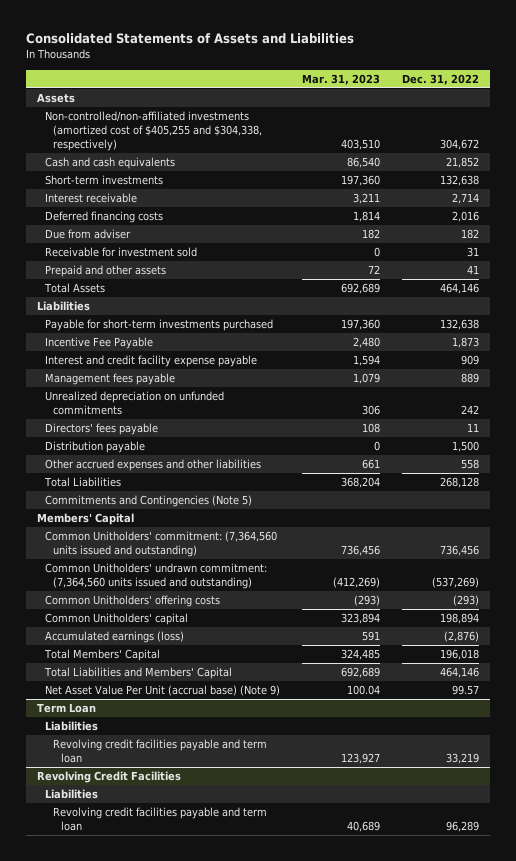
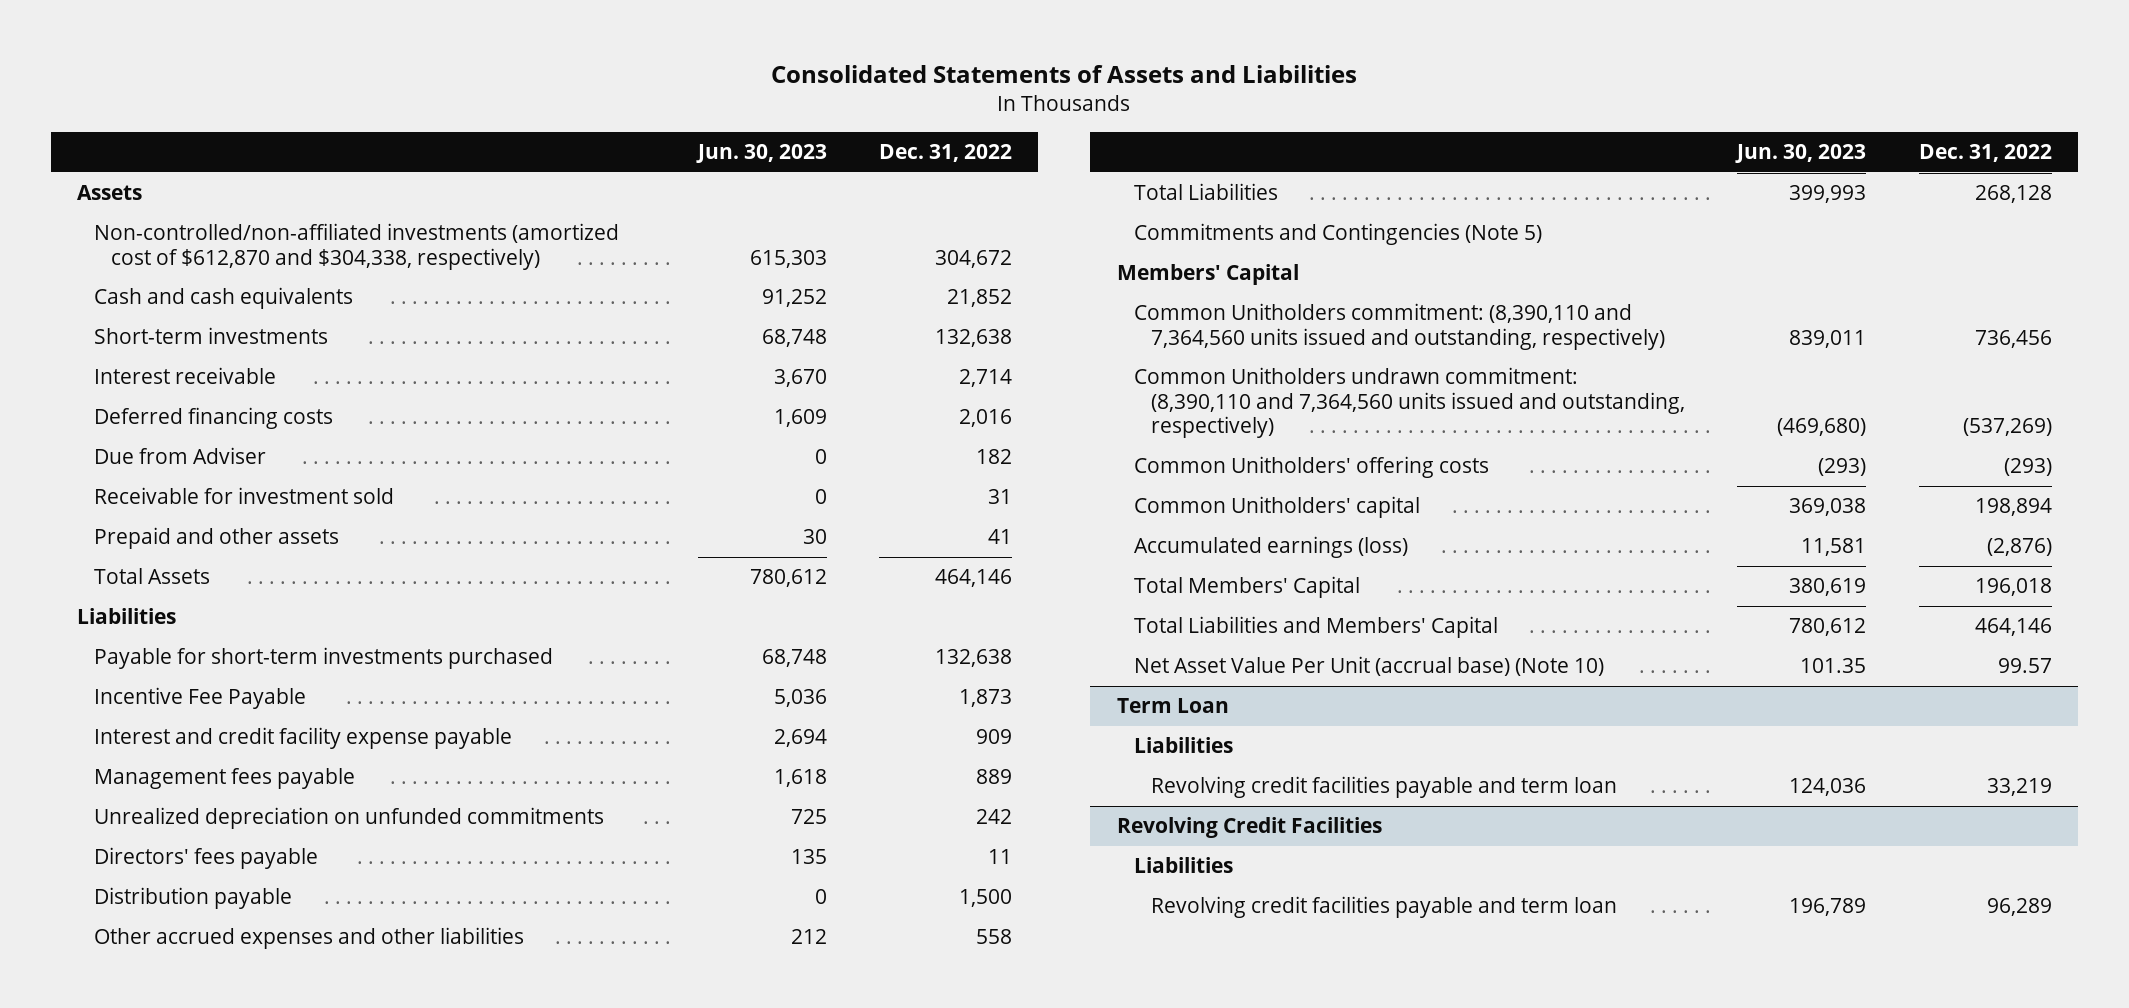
[301,73,380,85] Mar. 31, 2023 -> none
none -> [695,144,827,164] Jun. 30, 2023
[44,111,262,151] Non-controlled/non-affiliated investments (amortized cost of $405,255 and $304,338, respectively) -> [94,223,620,270] Non-controlled/non-affiliated investments (amortized cost of $612,870 and $304,338, respectively)
[44,229,131,240] Due from adviser -> [94,447,267,465] Due from Adviser
[44,531,277,558] Common Unitholders' commitment: (7,364,560 units issued and outstanding) -> [1133,303,1665,350] Common Unitholders commitment: (8,390,110 and 7,364,560 units issued and outstanding, respectively)
[44,563,267,590] Common Unitholders' undrawn commitment: (7,364,560 units issued and outstanding) -> [1133,367,1685,439] Common Unitholders undrawn commitment: (8,390,110 and 7,364,560 units issued and outstanding, respectively)
[44,685,280,697] Net Asset Value Per Unit (accrual base) (Note 9) -> [1133,656,1604,677] Net Asset Value Per Unit (accrual base) (Note 10)

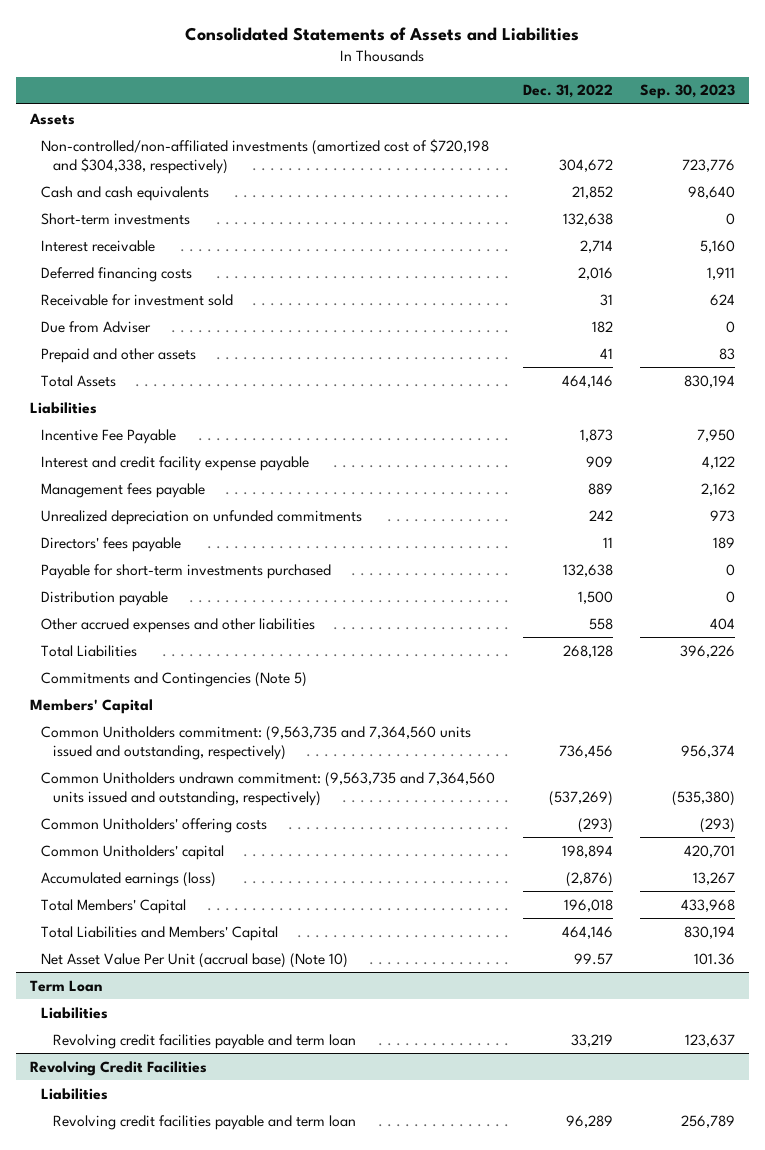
[695,144,827,164] Jun. 30, 2023 -> none
none -> [640,84,736,100] Sep. 30, 2023
[94,223,620,270] Non-controlled/non-affiliated investments (amortized cost of $612,870 and $304,338, respectively) -> [41,138,490,174] Non-controlled/non-affiliated investments (amortized cost of $720,198 and $304,338, respectively)
[94,447,267,465] Due from Adviser -> [41,320,152,333] Due from Adviser
[94,647,554,670] Payable for short-term investments purchased -> [41,563,332,579] Payable for short-term investments purchased
[1133,303,1665,350] Common Unitholders commitment: (8,390,110 and 7,364,560 units issued and outstanding, respectively) -> [41,725,472,760] Common Unitholders commitment: (9,563,735 and 7,364,560 units issued and outstanding, respectively)
[1133,367,1685,439] Common Unitholders undrawn commitment: (8,390,110 and 7,364,560 units issued and outstanding, respectively) -> [41,771,496,806] Common Unitholders undrawn commitment: (9,563,735 and 7,364,560 units issued and outstanding, respectively)

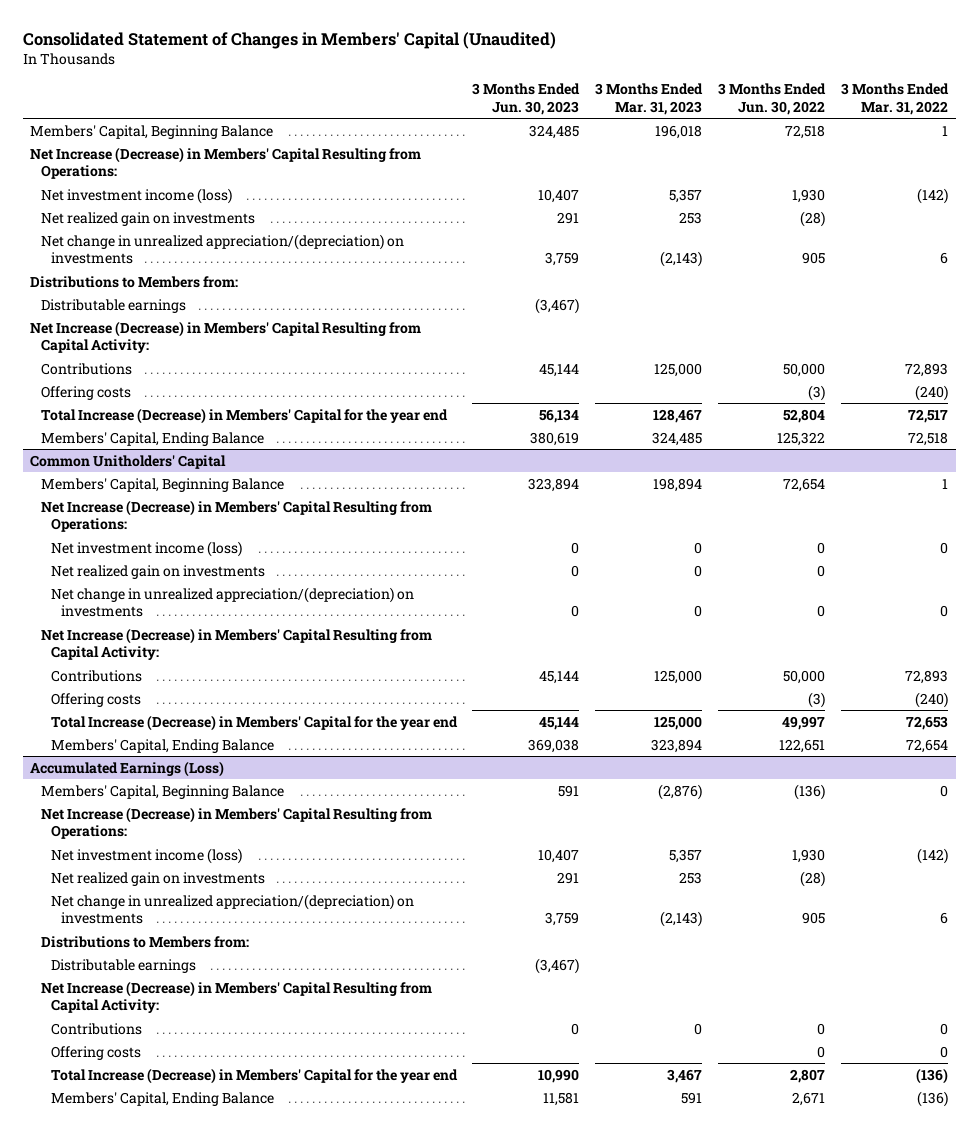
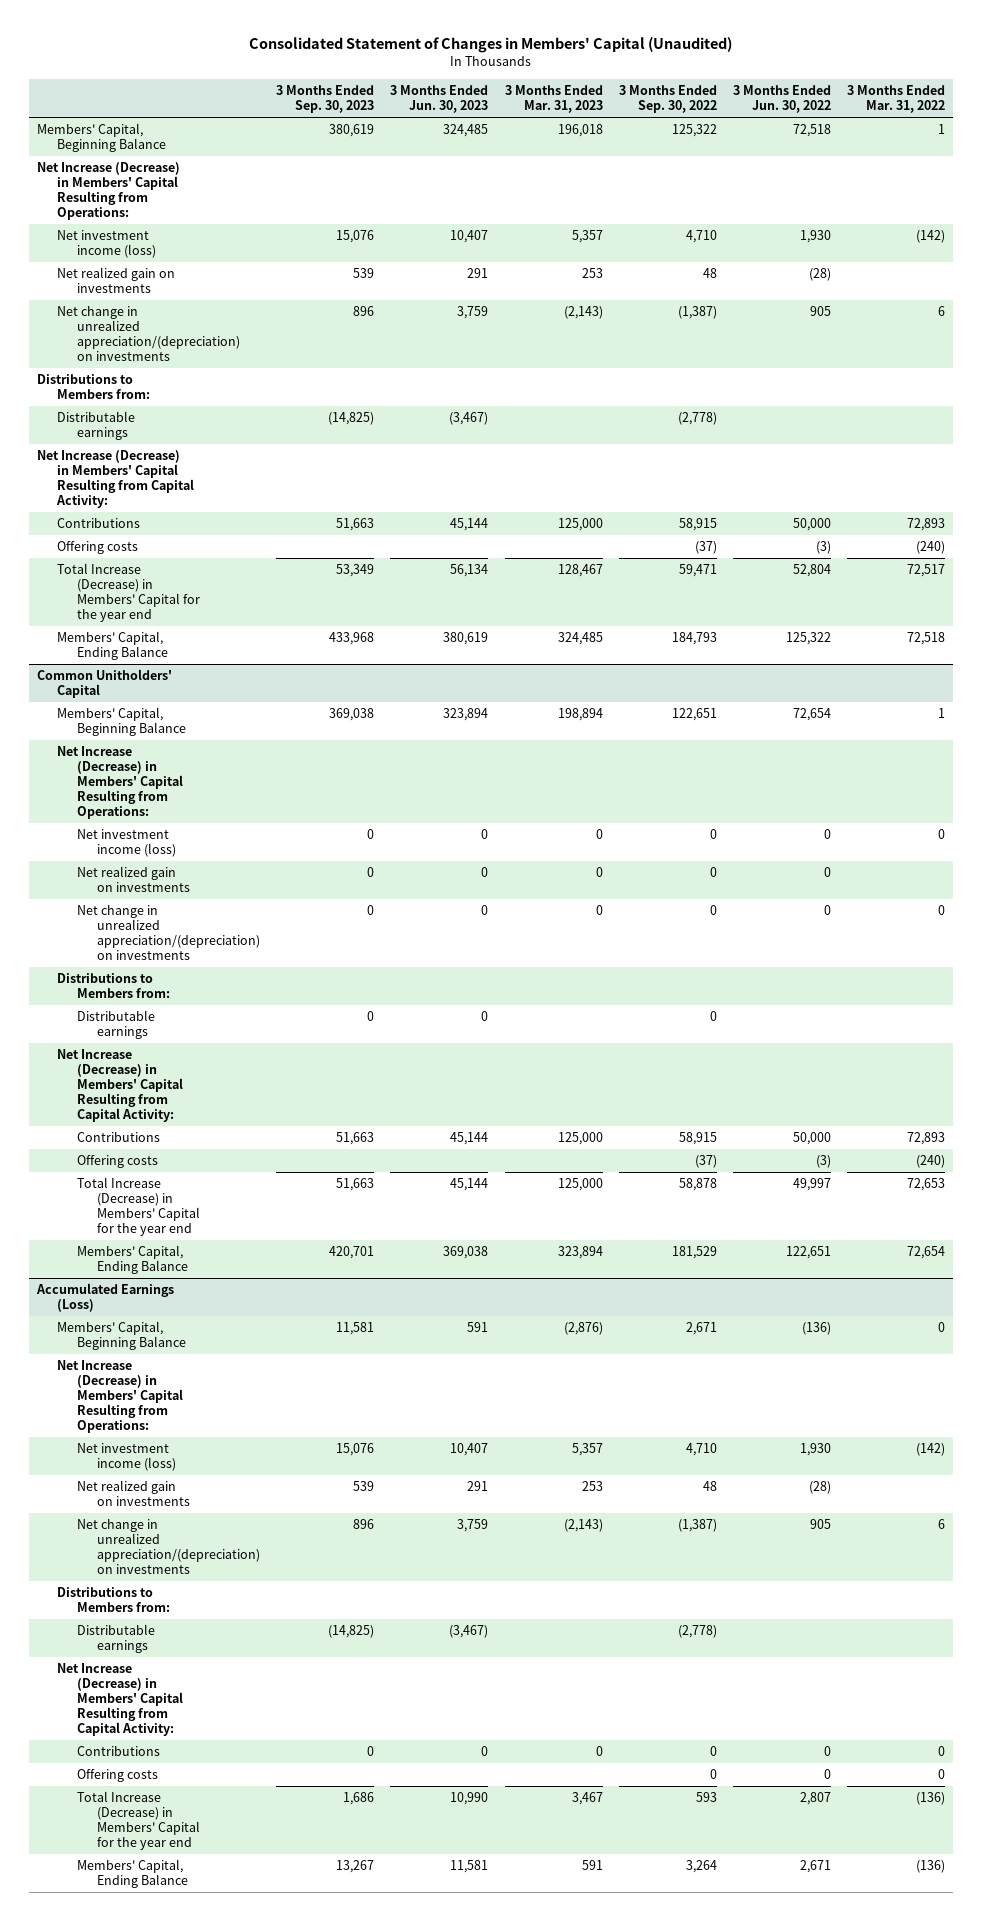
none -> [276,85,375,114] 3 Months Ended Sep. 30, 2023
none -> [618,85,717,114] 3 Months Ended Sep. 30, 2022
none -> [57,973,171,999] Distributions to Members from:
none -> [77,1010,156,1040] Distributable earnings

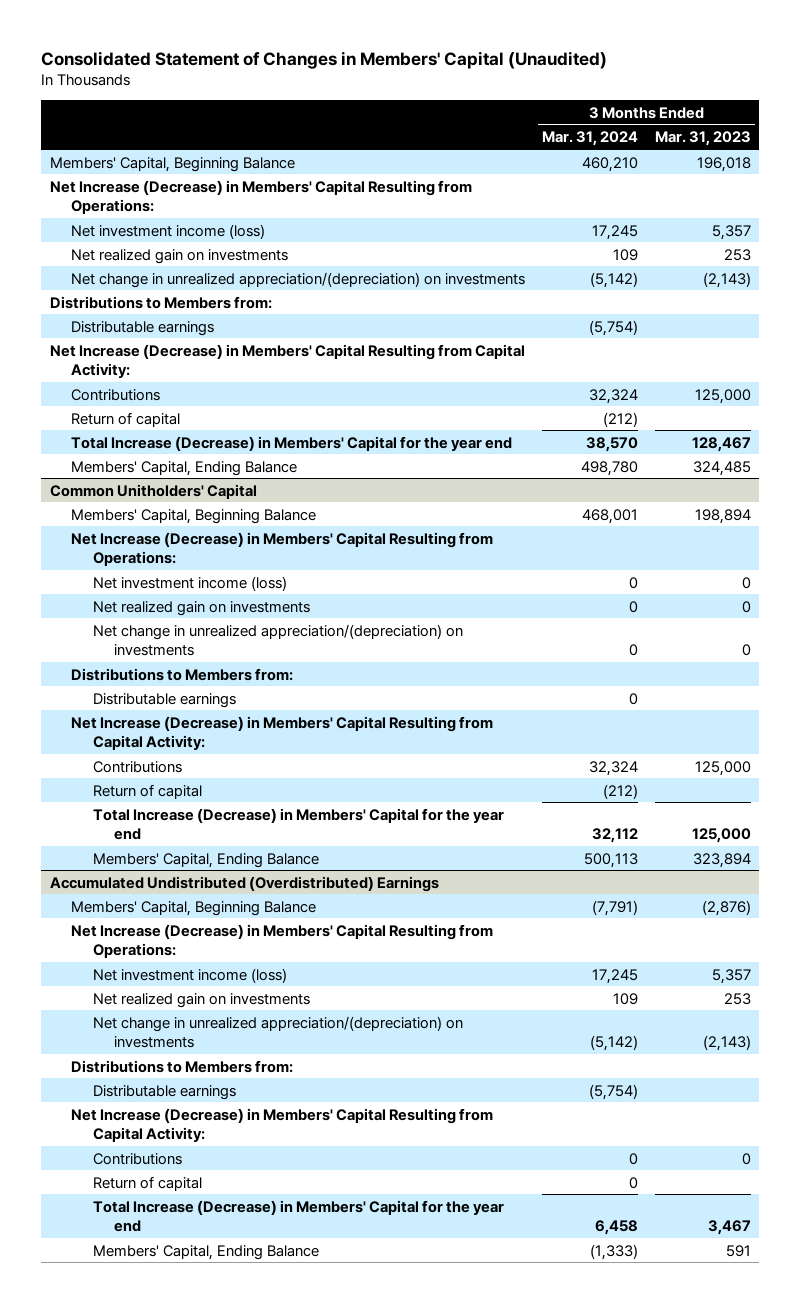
[276,85,375,114] 3 Months Ended Sep. 30, 2023 -> none
[390,85,489,114] 3 Months Ended Jun. 30, 2023 -> none
[618,85,717,114] 3 Months Ended Sep. 30, 2022 -> none
[732,85,831,114] 3 Months Ended Jun. 30, 2022 -> none
[847,85,946,114] 3 Months Ended Mar. 31, 2022 -> none
none -> [542,131,639,147] Mar. 31, 2024
[57,541,139,555] Offering costs -> none
none -> [71,411,181,427] Return of capital
[77,1155,159,1169] Offering costs -> none
none -> [92,783,202,799] Return of capital
[36,1283,175,1313] Accumulated Earnings (Loss) -> [49,875,439,892] Accumulated Undistributed (Overdistributed) Earnings
[77,1769,159,1783] Offering costs -> none
none -> [92,1175,202,1191] Return of capital

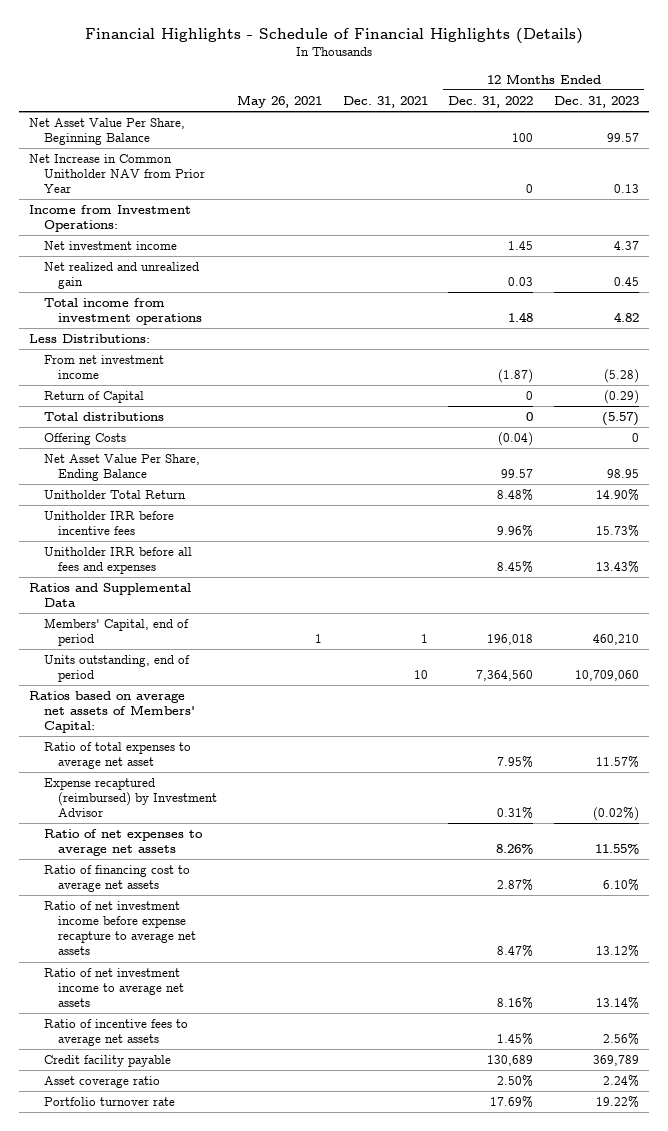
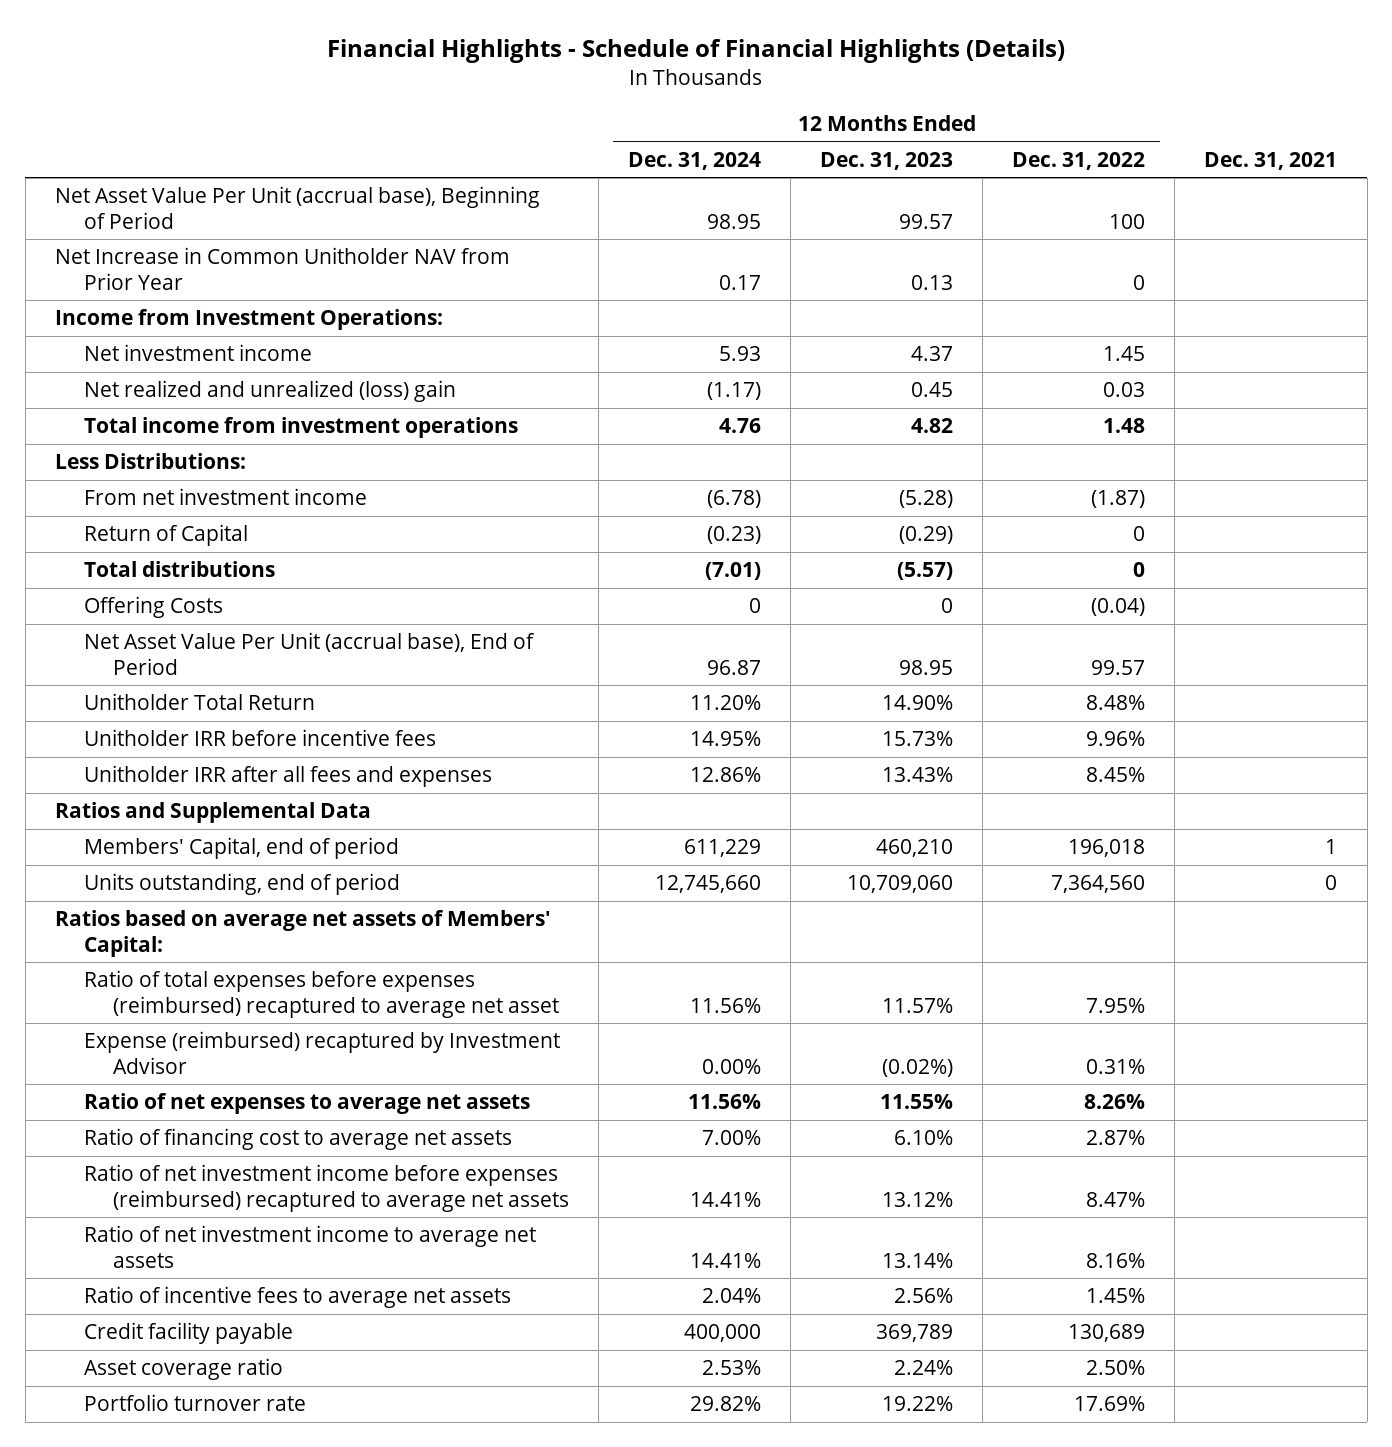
[237,94,323,108] May 26, 2021 -> none
none -> [627,151,761,170] Dec. 31, 2024
[29,118,186,146] Net Asset Value Per Share, Beginning Balance -> [54,186,540,229] Net Asset Value Per Unit (accrual base), Beginning of Period
[43,262,199,290] Net realized and unrealized gain -> [83,380,456,403] Net realized and unrealized (loss) gain
[43,454,200,482] Net Asset Value Per Share, Ending Balance -> [83,632,535,675] Net Asset Value Per Unit (accrual base), End of Period
[43,547,192,575] Unitholder IRR before all fees and expenses -> [83,765,492,788] Unitholder IRR after all fees and expenses
[413,670,428,680] 10 -> [1325,875,1338,891] 0
[43,742,191,770] Ratio of total expenses to average net asset -> [83,970,559,1018] Ratio of total expenses before expenses (reimbursed) recaptured to average net asset
[43,778,217,818] Expense recaptured (reimbursed) by Investment Advisor -> [83,1031,560,1074] Expense (reimbursed) recaptured by Investment Advisor
[43,901,196,956] Ratio of net investment income before expense recapture to average net assets -> [83,1164,569,1212] Ratio of net investment income before expenses (reimbursed) recaptured to average net assets

